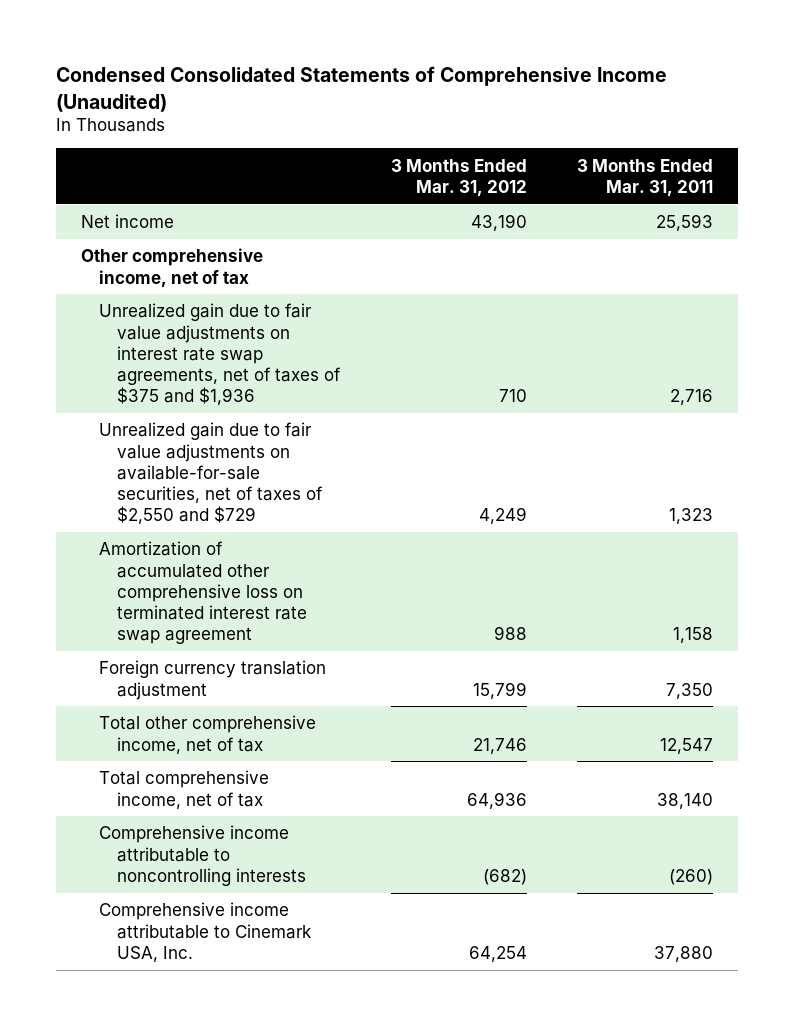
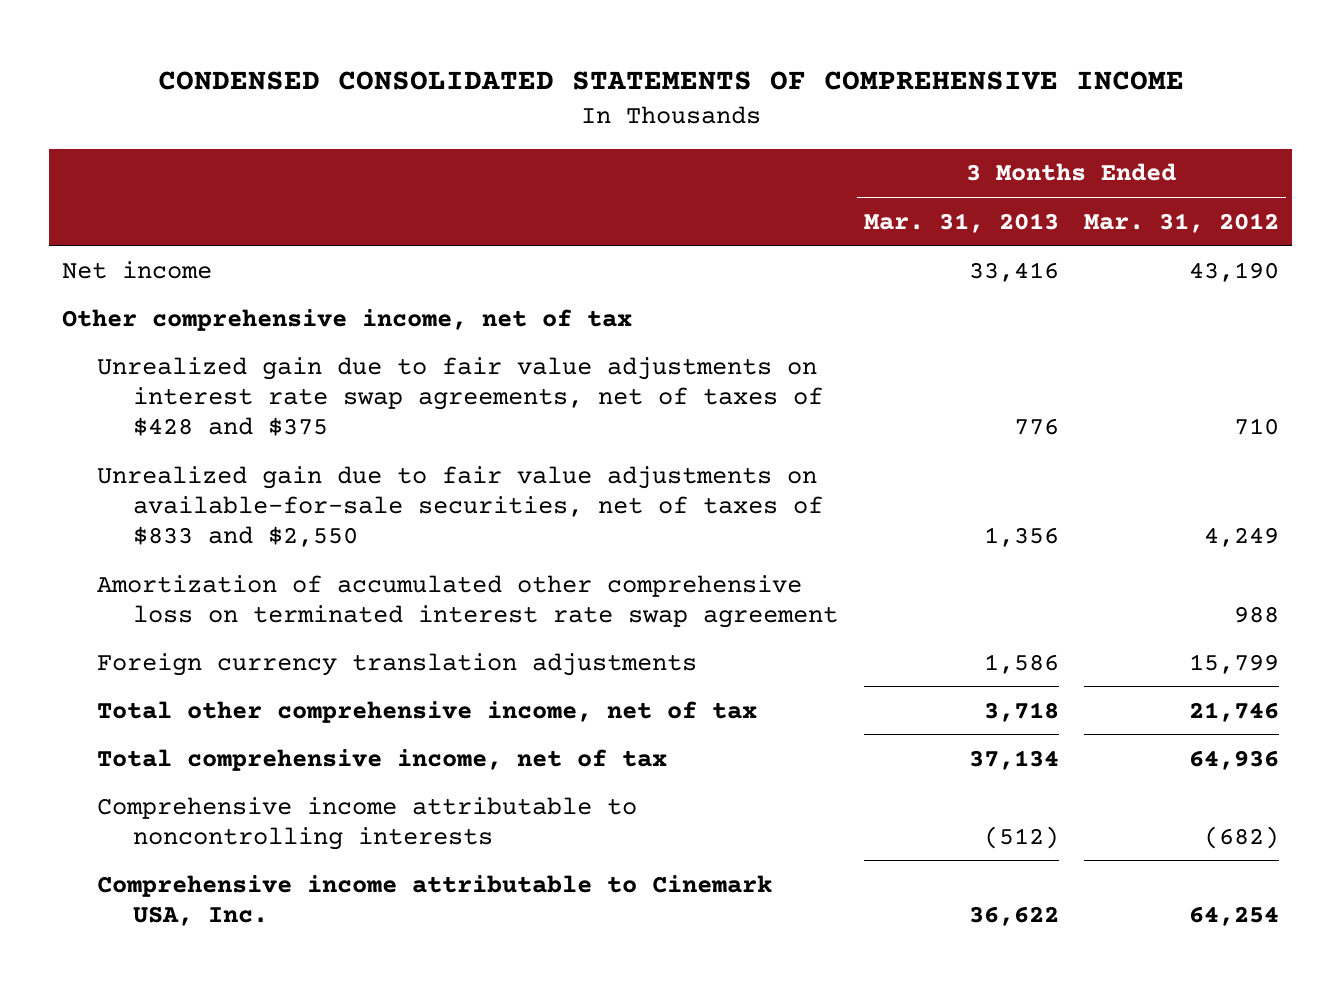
[55,66,667,112] Condensed Consolidated Statements of Comprehensive Income (Unaudited) -> [157,70,1184,90] CONDENSED CONSOLIDATED STATEMENTS OF COMPREHENSIVE INCOME
[576,158,713,198] 3 Months Ended Mar. 31, 2011 -> none
none -> [863,212,1059,233] Mar. 31, 2013
[99,303,342,405] Unrealized gain due to fair value adjustments on interest rate swap agreements, net of taxes of $375 and $1,936 -> [97,356,823,436] Unrealized gain due to fair value adjustments on interest rate swap agreements, net of taxes of $428 and $375
[99,422,324,524] Unrealized gain due to fair value adjustments on available-for-sale securities, net of taxes of $2,550 and $729 -> [97,465,823,547] Unrealized gain due to fair value adjustments on available-for-sale securities, net of taxes of $833 and $2,550
[99,660,327,700] Foreign currency translation adjustment -> [97,652,698,676] Foreign currency translation adjustments

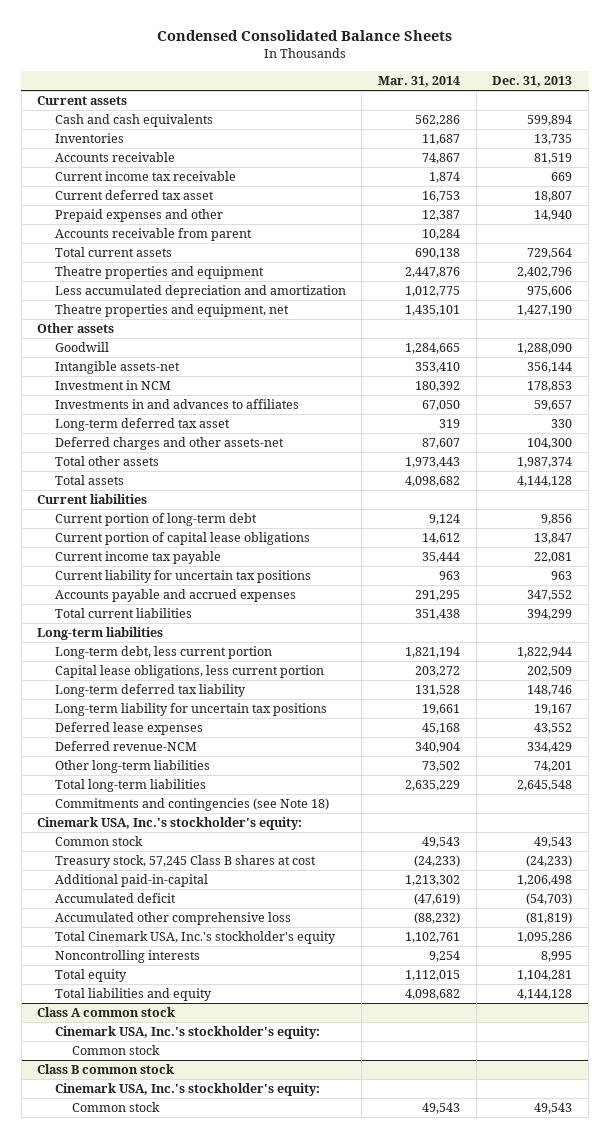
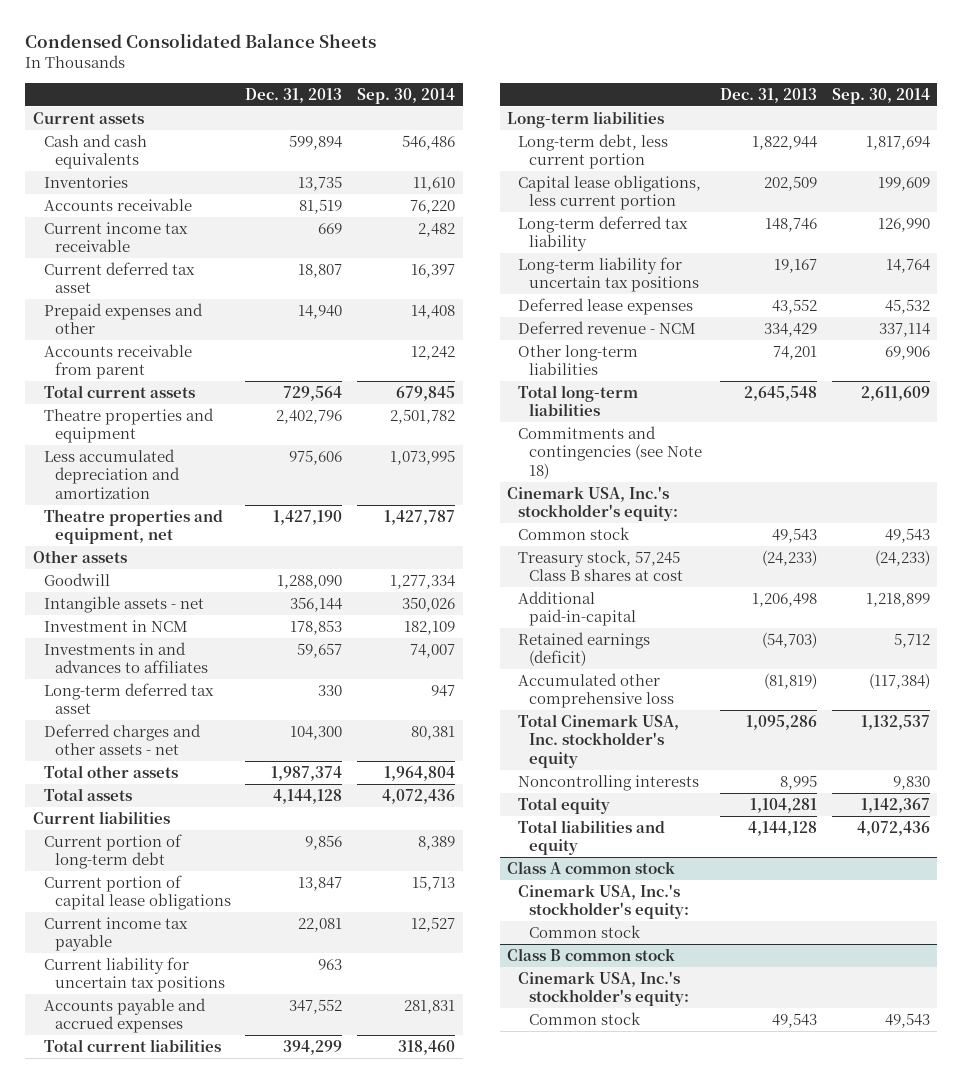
[378,76,461,88] Mar. 31, 2014 -> none
none -> [357,87,456,104] Sep. 30, 2014
[54,361,180,375] Intangible assets-net -> [43,595,204,613] Intangible assets - net
[54,437,284,451] Deferred charges and other assets-net -> [43,723,201,756] Deferred charges and other assets - net
[54,741,197,752] Deferred revenue-NCM -> [518,320,697,334] Deferred revenue - NCM
[54,893,176,904] Accumulated deficit -> [518,631,651,667] Retained earnings (deficit)
[54,931,336,945] Total Cinemark USA, Inc.'s stockholder's equity -> [518,713,680,769] Total Cinemark USA, Inc. stockholder's equity

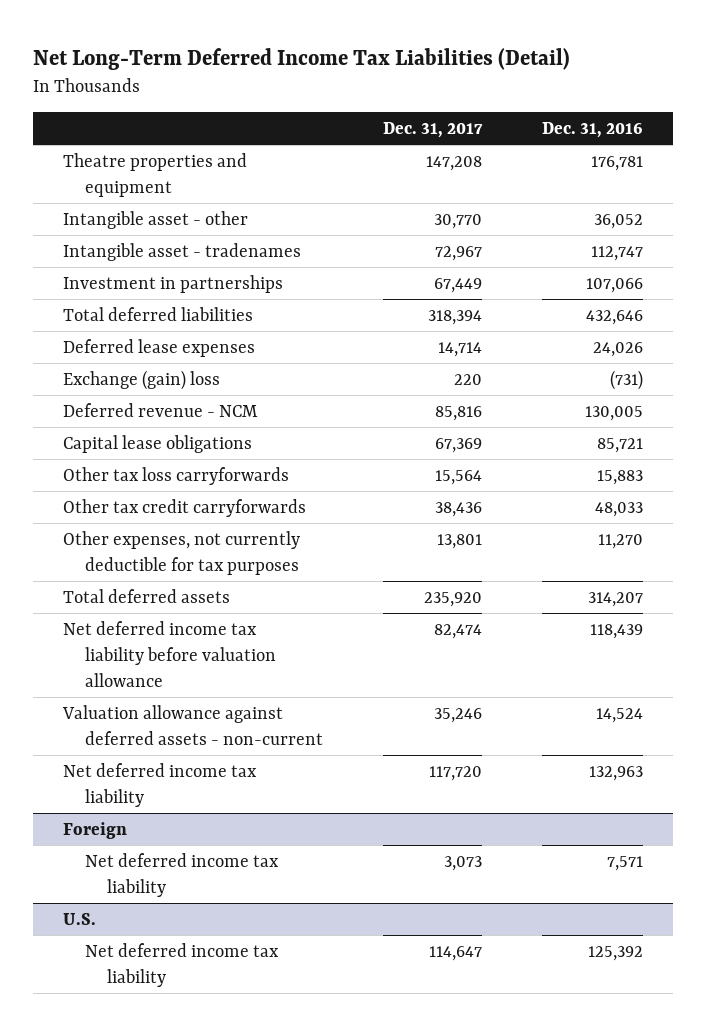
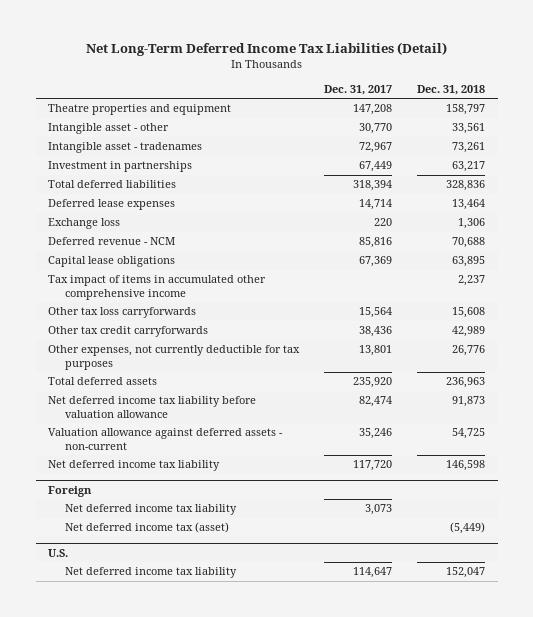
[542,122,644,139] Dec. 31, 2016 -> none
none -> [417,84,486,95] Dec. 31, 2018
[63,369,221,390] Exchange (gain) loss -> [48,218,121,230] Exchange loss
none -> [48,275,267,300] Tax impact of items in accumulated other comprehensive income
none -> [64,522,229,534] Net deferred income tax (asset)

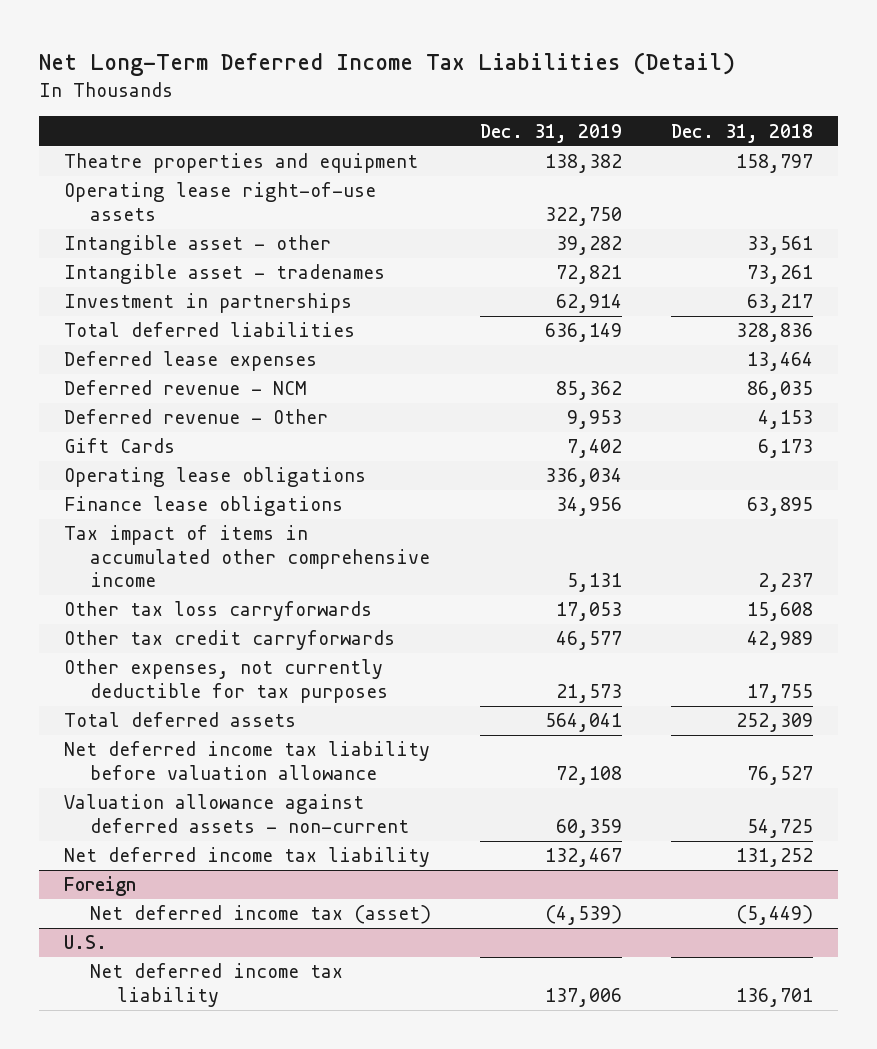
[324,84,393,95] Dec. 31, 2017 -> none
none -> [480,123,623,143] Dec. 31, 2019
none -> [63,182,376,221] Operating lease right-of-use assets
[48,218,121,230] Exchange loss -> none
[452,237,486,249] 70,688 -> [747,381,814,401] 86,035
none -> [63,409,328,425] Deferred revenue - Other
none -> [63,438,175,454] Gift Cards
none -> [63,467,366,488] Operating lease obligations
[48,256,176,268] Capital lease obligations -> [63,496,343,517] Finance lease obligations
[452,345,486,357] 26,776 -> [747,683,814,703] 17,755
[446,377,486,389] 236,963 -> [736,713,814,733] 252,309
[452,396,486,408] 91,873 -> [747,765,814,785] 76,527
[446,460,486,472] 146,598 -> [736,848,814,868] 131,252
[64,504,237,516] Net deferred income tax liability -> none
[446,567,486,579] 152,047 -> [736,987,814,1007] 136,701

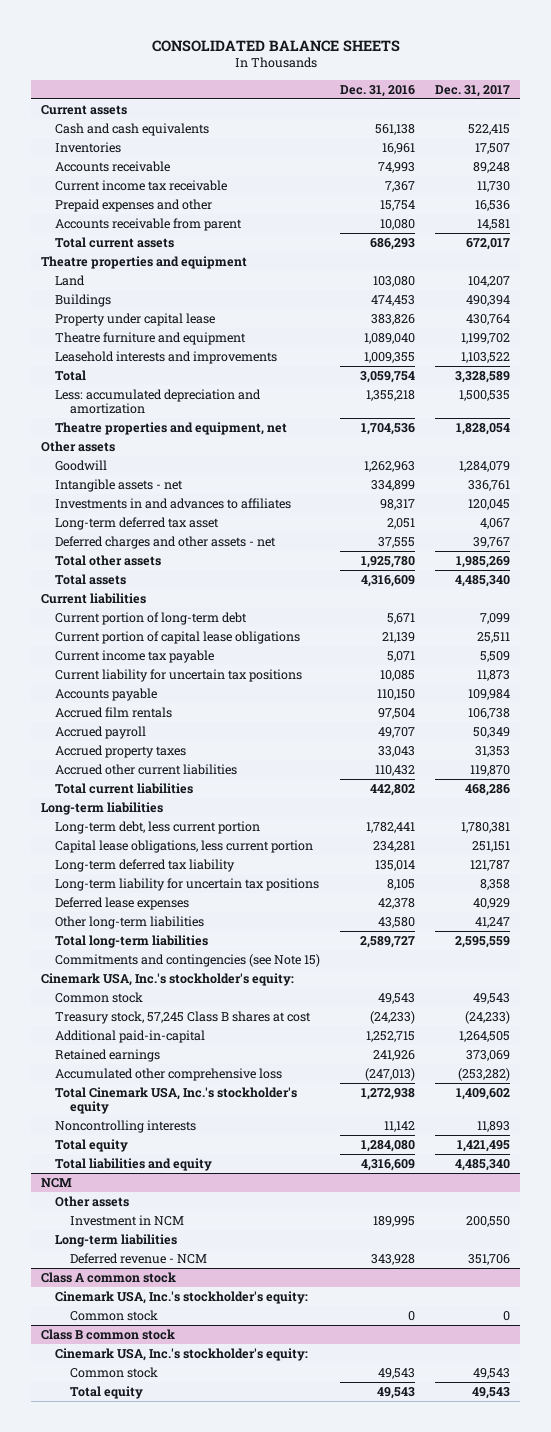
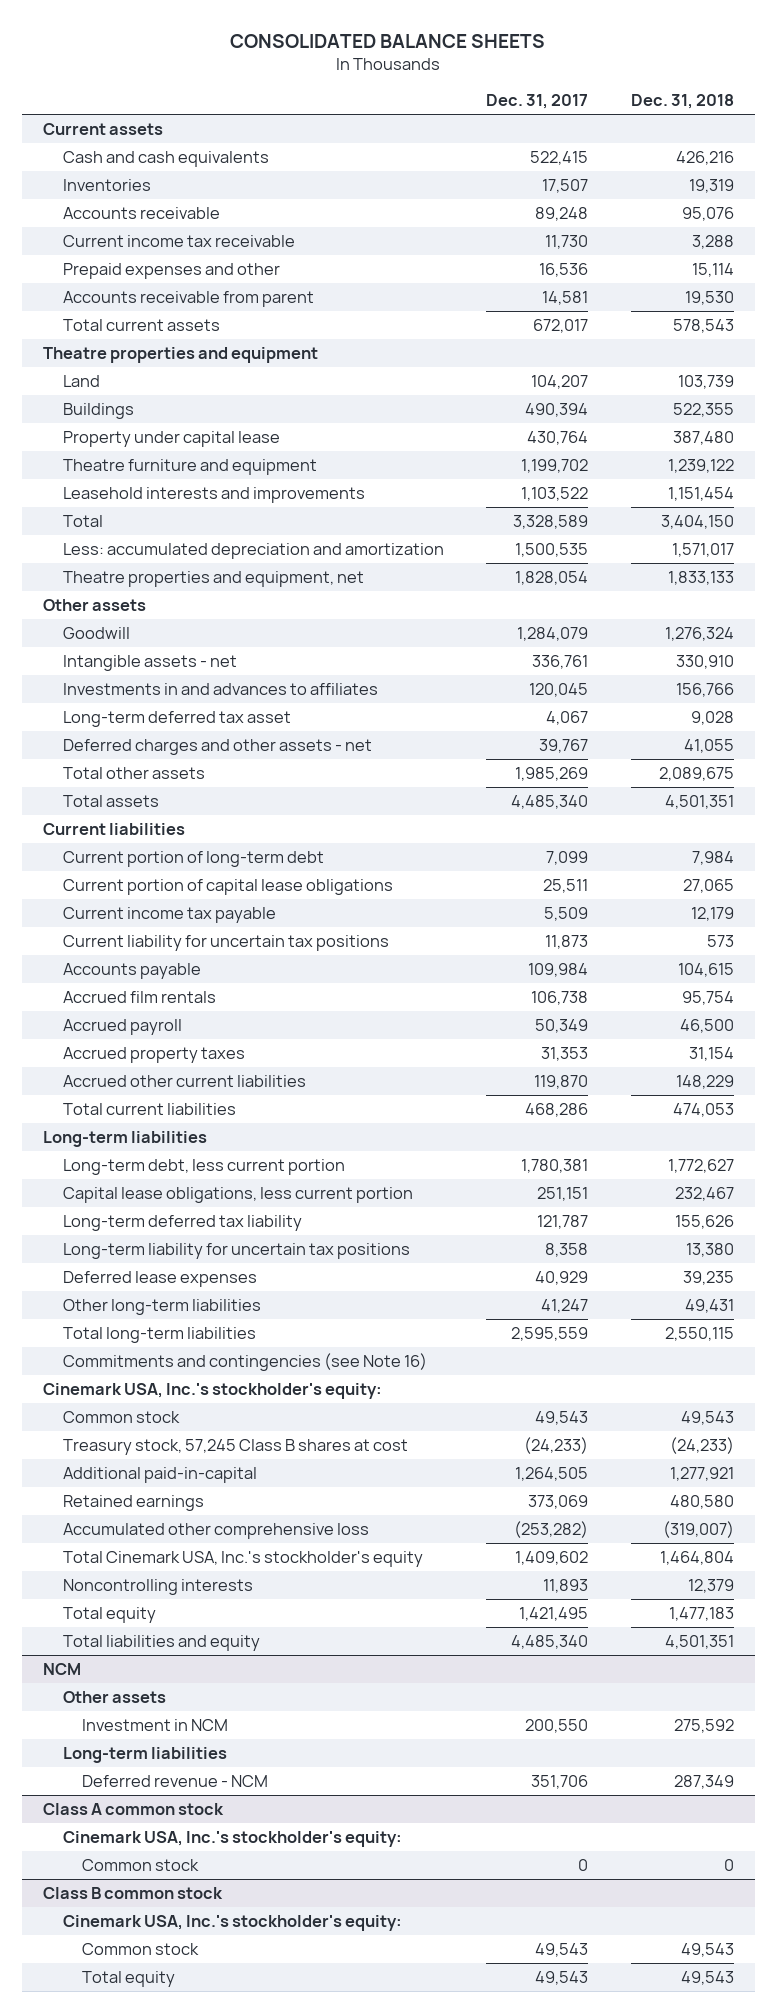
[340,84,416,97] Dec. 31, 2016 -> none
none -> [630,94,734,110] Dec. 31, 2018
[55,953,321,967] Commitments and contingencies (see Note 15) -> [62,1353,427,1372] Commitments and contingencies (see Note 16)

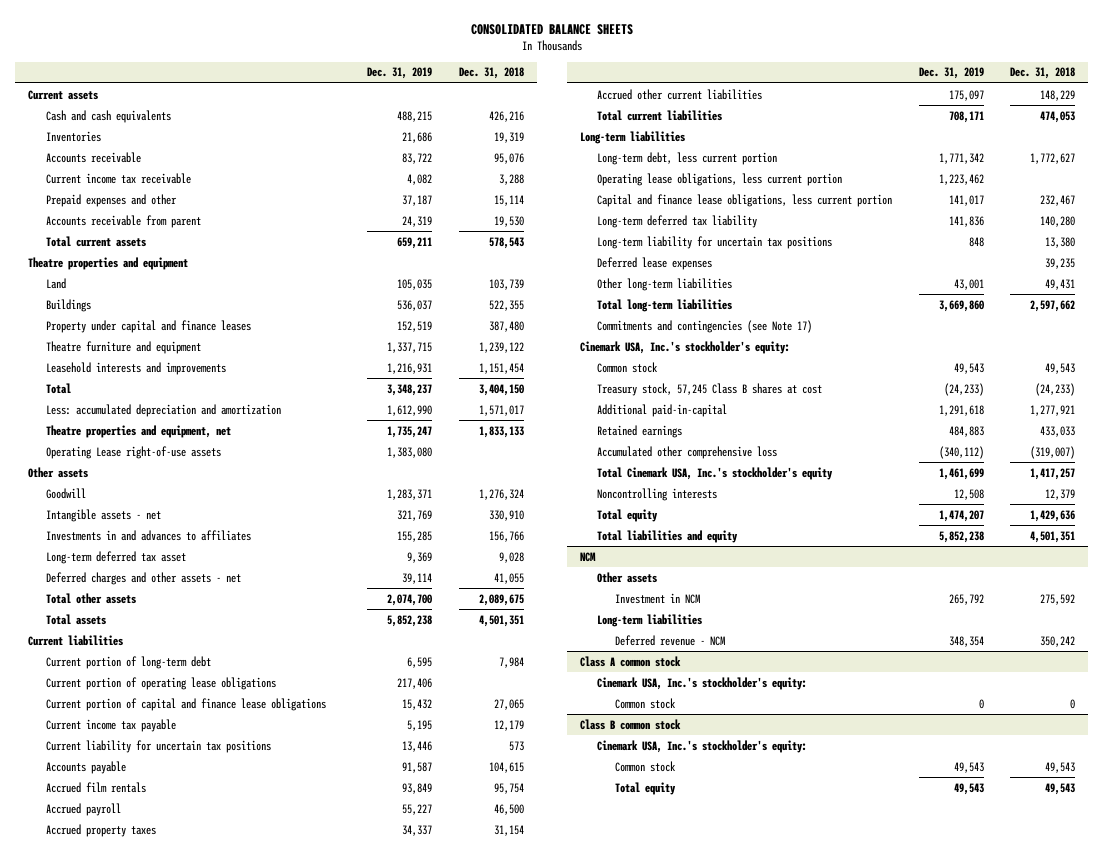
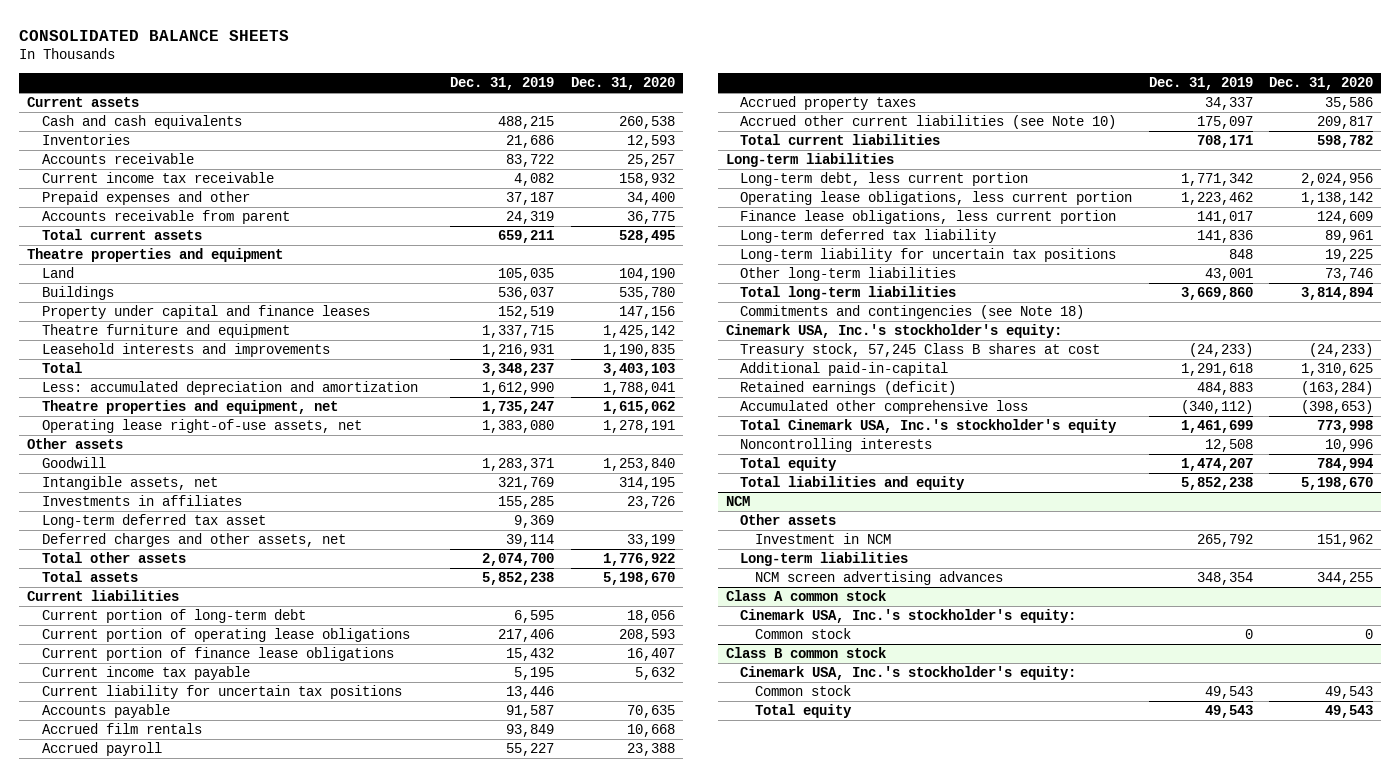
[458,67,524,80] Dec. 31, 2018 -> none
none -> [570,77,675,91] Dec. 31, 2020
[45,445,221,459] Operating Lease right-of-use assets -> [41,419,362,434] Operating lease right-of-use assets, net
[45,508,161,522] Intangible assets - net -> [41,476,218,491] Intangible assets, net
[45,529,251,541] Investments in and advances to affiliates -> [41,495,242,507] Investments in affiliates
[45,571,241,585] Deferred charges and other assets - net -> [41,533,346,548] Deferred charges and other assets, net
[45,697,326,711] Current portion of capital and finance lease obligations -> [41,647,394,662] Current portion of finance lease obligations
[597,88,763,100] Accrued other current liabilities -> [740,115,1117,130] Accrued other current liabilities (see Note 10)
[597,193,893,207] Capital and finance lease obligations, less current portion -> [740,210,1117,225] Finance lease obligations, less current portion
[597,256,713,270] Deferred lease expenses -> none
[597,319,813,333] Commitments and contingencies (see Note 17) -> [740,305,1085,320] Commitments and contingencies (see Note 18)
[597,361,659,373] Common stock -> none
[597,424,683,438] Retained earnings -> [740,381,957,396] Retained earnings (deficit)
[614,634,725,646] Deferred revenue - NCM -> [754,571,1003,586] NCM screen advertising advances

